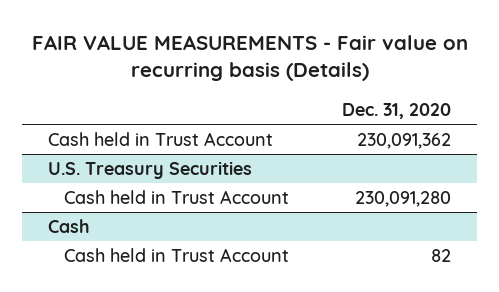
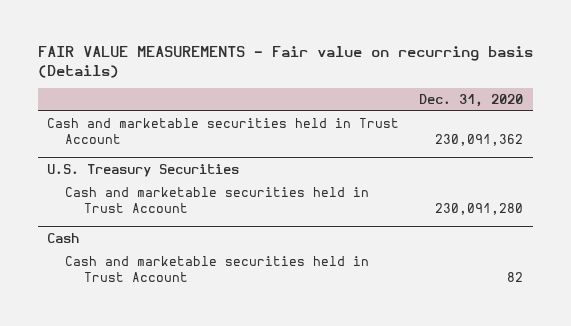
[48,131,274,146] Cash held in Trust Account -> [47,118,400,144] Cash and marketable securities held in Trust Account
[64,189,290,204] Cash held in Trust Account -> [65,187,370,213] Cash and marketable securities held in Trust Account
[64,247,290,262] Cash held in Trust Account -> [65,256,370,282] Cash and marketable securities held in Trust Account

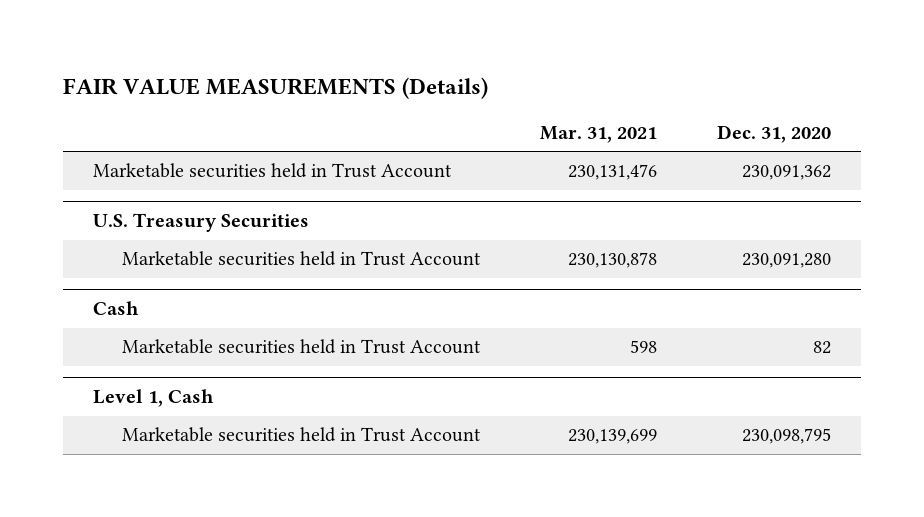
[37,45,533,78] FAIR VALUE MEASUREMENTS - Fair value on recurring basis (Details) -> [62,76,488,99] FAIR VALUE MEASUREMENTS (Details)
none -> [540,126,658,144] Mar. 31, 2021
[47,118,400,144] Cash and marketable securities held in Trust Account -> [92,163,452,179] Marketable securities held in Trust Account
[65,187,370,213] Cash and marketable securities held in Trust Account -> [122,251,482,267] Marketable securities held in Trust Account
[65,256,370,282] Cash and marketable securities held in Trust Account -> [122,339,482,355] Marketable securities held in Trust Account
none -> [92,389,214,408] Level 1, Cash
none -> [122,427,482,443] Marketable securities held in Trust Account

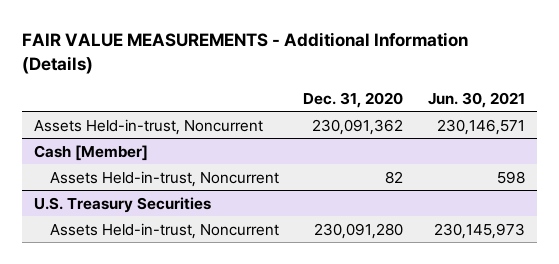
[62,76,488,99] FAIR VALUE MEASUREMENTS (Details) -> [22,31,469,74] FAIR VALUE MEASUREMENTS - Additional Information (Details)
[540,126,658,144] Mar. 31, 2021 -> none
none -> [427,91,525,108] Jun. 30, 2021
[92,163,452,179] Marketable securities held in Trust Account -> [34,118,264,135] Assets Held-in-trust, Noncurrent
none -> [34,144,149,161] Cash [Member]
none -> [49,170,279,187] Assets Held-in-trust, Noncurrent
[92,301,139,316] Cash -> none
[122,339,482,355] Marketable securities held in Trust Account -> none
[92,389,214,408] Level 1, Cash -> none
[122,427,482,443] Marketable securities held in Trust Account -> none
[122,251,482,267] Marketable securities held in Trust Account -> [49,222,279,239] Assets Held-in-trust, Noncurrent

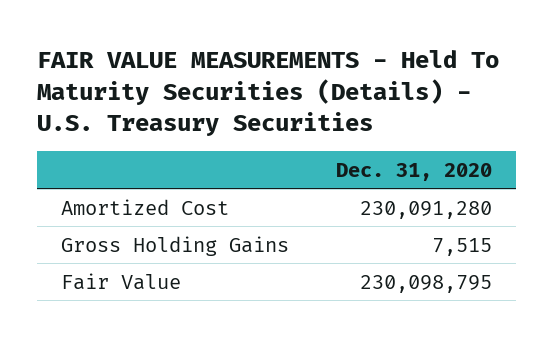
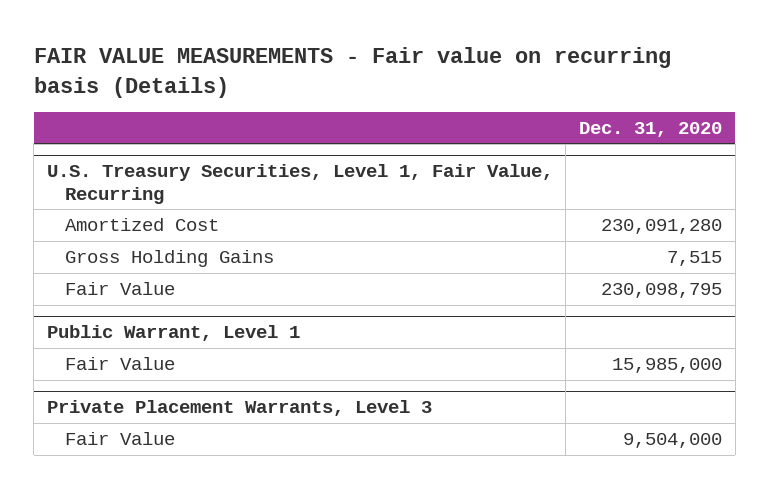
[36,50,499,136] FAIR VALUE MEASUREMENTS - Held To Maturity Securities (Details) - U.S. Treasury Securities -> [33,47,671,98] FAIR VALUE MEASUREMENTS - Fair value on recurring basis (Details)
none -> [46,164,553,204] U.S. Treasury Securities, Level 1, Fair Value, Recurring
none -> [46,325,300,342] Public Warrant, Level 1
none -> [64,357,175,371] Fair Value
none -> [46,400,432,417] Private Placement Warrants, Level 3
none -> [64,432,175,446] Fair Value

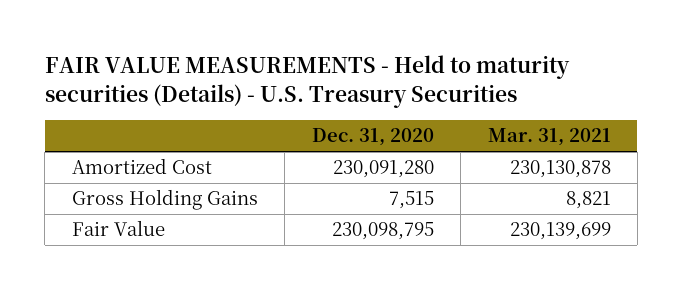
[33,47,671,98] FAIR VALUE MEASUREMENTS - Fair value on recurring basis (Details) -> [44,55,570,108] FAIR VALUE MEASUREMENTS - Held to maturity securities (Details) - U.S. Treasury Securities
none -> [487,128,611,147] Mar. 31, 2021
[46,164,553,204] U.S. Treasury Securities, Level 1, Fair Value, Recurring -> none
[46,325,300,342] Public Warrant, Level 1 -> none
[64,357,175,371] Fair Value -> none
[46,400,432,417] Private Placement Warrants, Level 3 -> none
[64,432,175,446] Fair Value -> none

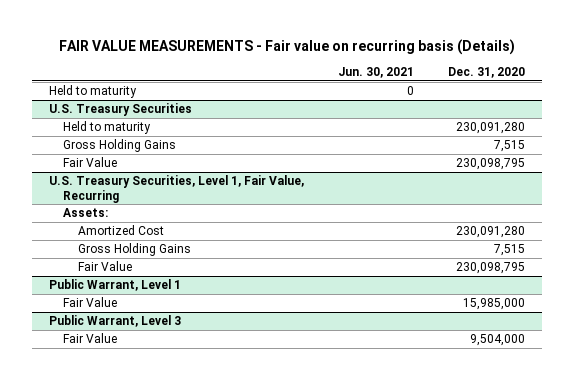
[44,55,570,108] FAIR VALUE MEASUREMENTS - Held to maturity securities (Details) - U.S. Treasury Securities -> [58,38,515,55] FAIR VALUE MEASUREMENTS - Fair value on recurring basis (Details)
[487,128,611,147] Mar. 31, 2021 -> none
none -> [337,67,414,79] Jun. 30, 2021
none -> [48,85,137,99] Held to maturity
none -> [48,103,192,117] U.S. Treasury Securities
none -> [63,121,152,135] Held to maturity
none -> [63,139,177,153] Gross Holding Gains
none -> [63,157,118,168] Fair Value
none -> [48,175,304,203] U.S. Treasury Securities, Level 1, Fair Value, Recurring
none -> [63,208,109,218] Assets:
none -> [48,279,181,292] Public Warrant, Level 1
none -> [63,297,118,308] Fair Value
none -> [48,315,181,328] Public Warrant, Level 3
none -> [63,333,118,344] Fair Value

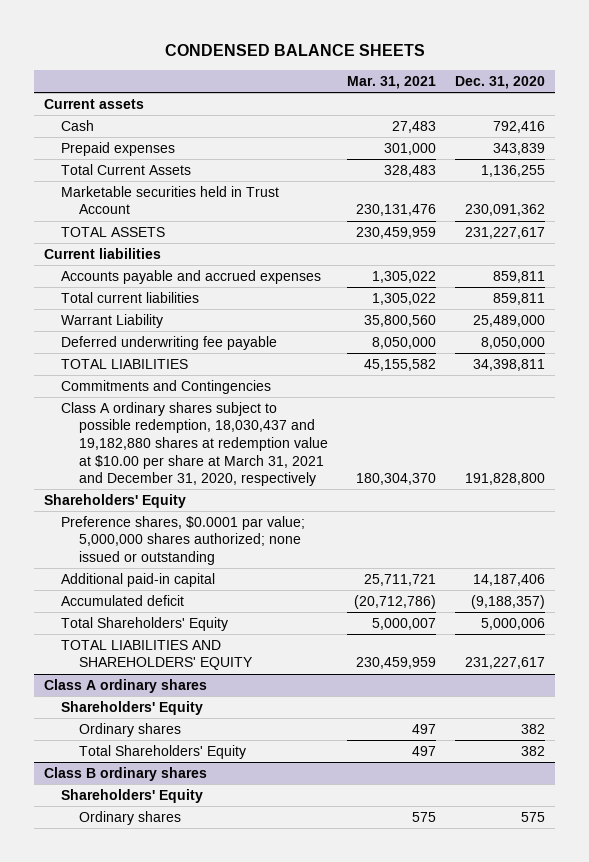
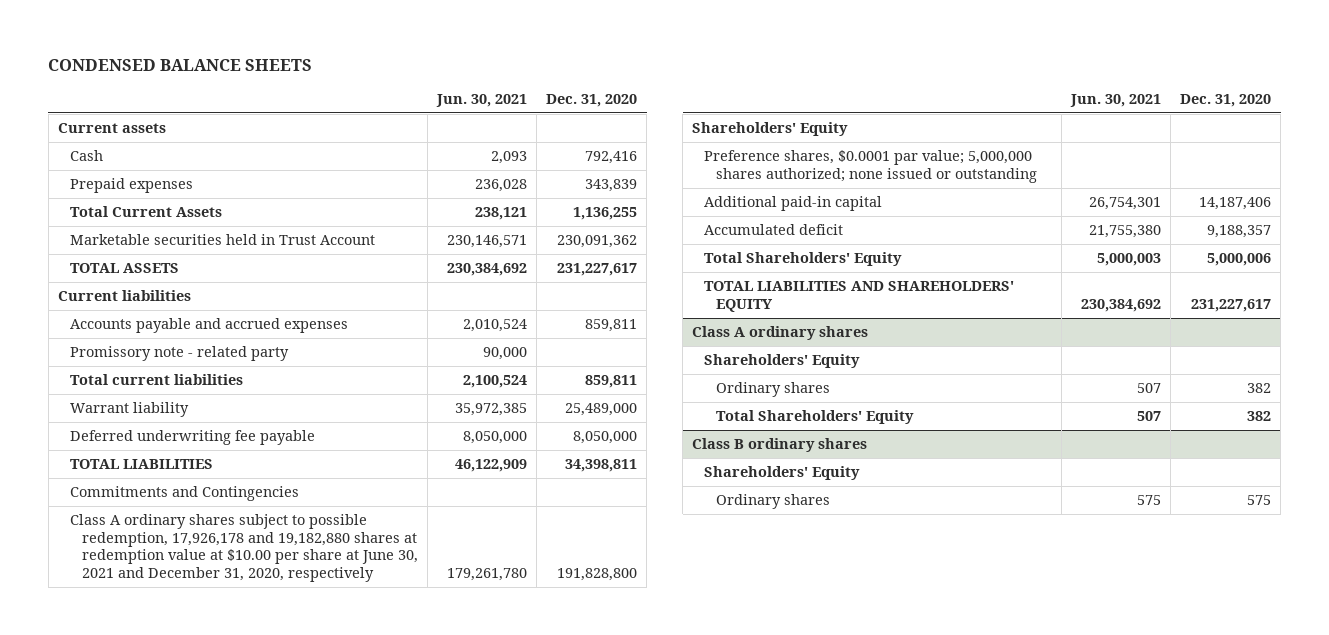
[347,75,437,89] Mar. 31, 2021 -> none
none -> [436,94,528,108] Jun. 30, 2021
none -> [70,346,290,362] Promissory note - related party
[61,313,164,328] Warrant Liability -> [70,402,190,418] Warrant liability
[61,401,328,487] Class A ordinary shares subject to possible redemption, 18,030,437 and 19,182,880 shares at redemption value at $10.00 per share at March 31, 2021 and December 31, 2020, respectively -> [70,514,419,582] Class A ordinary shares subject to possible redemption, 17,926,178 and 19,182,880 shares at redemption value at $10.00 per share at June 30, 2021 and December 31, 2020, respectively
[471,594,546,609] (9,188,357) -> [1207,225,1272,239] 9,188,357

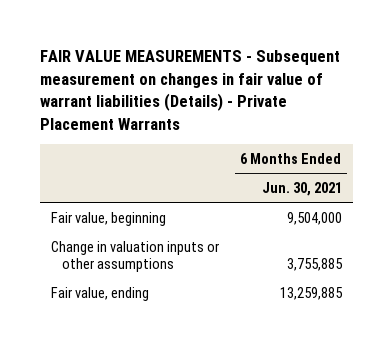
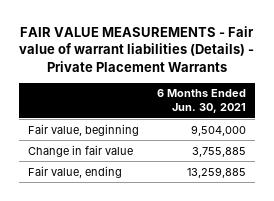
[39,50,340,130] FAIR VALUE MEASUREMENTS - Subsequent measurement on changes in fair value of warrant liabilities (Details) - Private Placement Warrants -> [19,25,255,72] FAIR VALUE MEASUREMENTS - Fair value of warrant liabilities (Details) - Private Placement Warrants
[50,240,219,272] Change in valuation inputs or other assumptions -> [28,144,134,157] Change in fair value

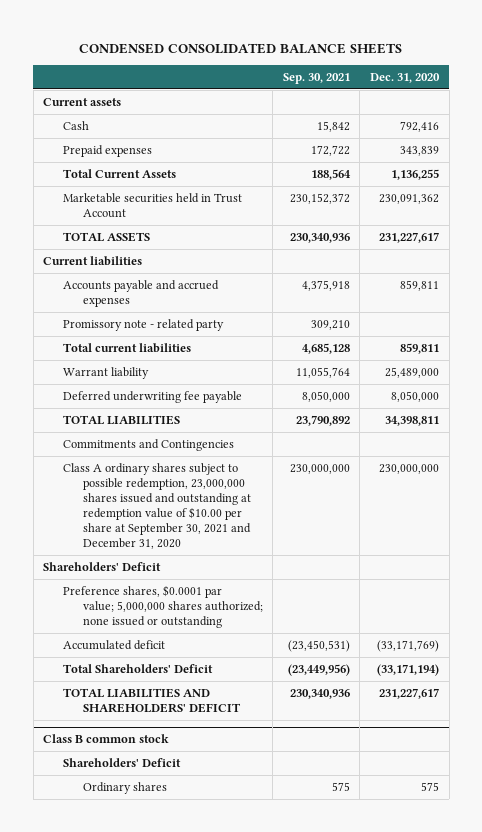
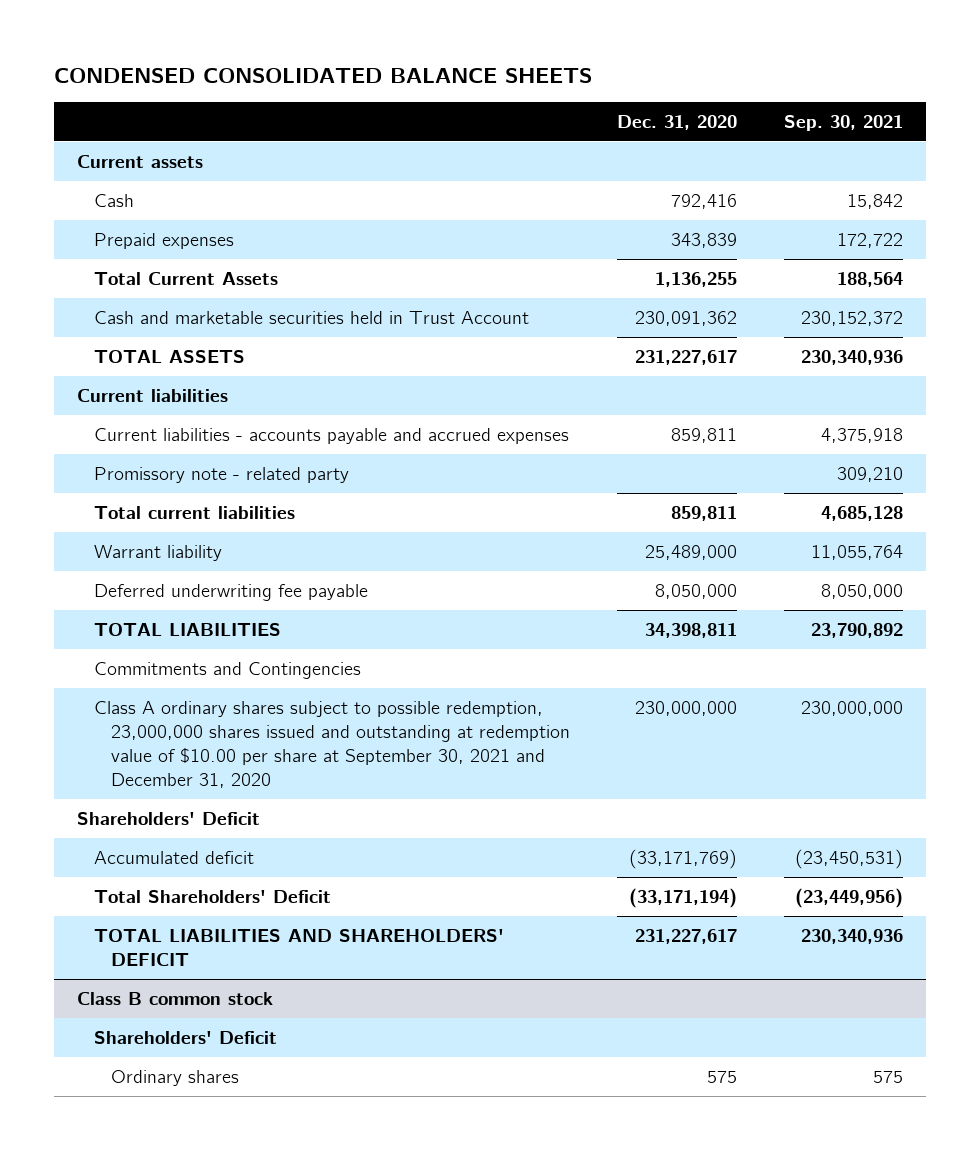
[63,192,243,218] Marketable securities held in Trust Account -> [93,310,529,324] Cash and marketable securities held in Trust Account
[63,279,220,307] Accounts payable and accrued expenses -> [93,427,569,444] Current liabilities - accounts payable and accrued expenses
[63,584,263,628] Preference shares, $0.0001 par value; 5,000,000 shares authorized; none issued or outstanding -> none

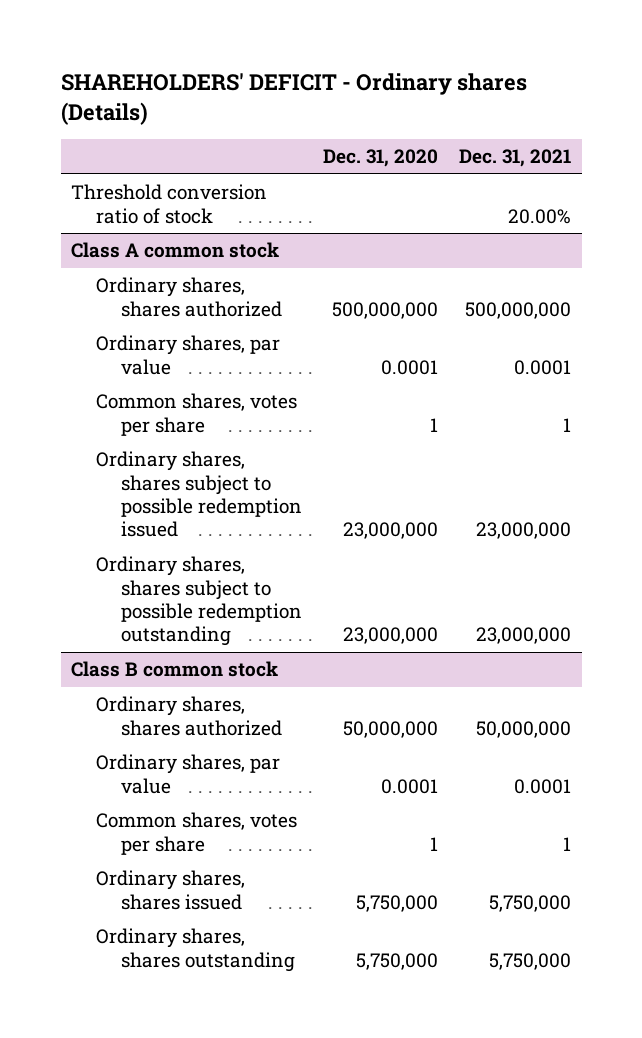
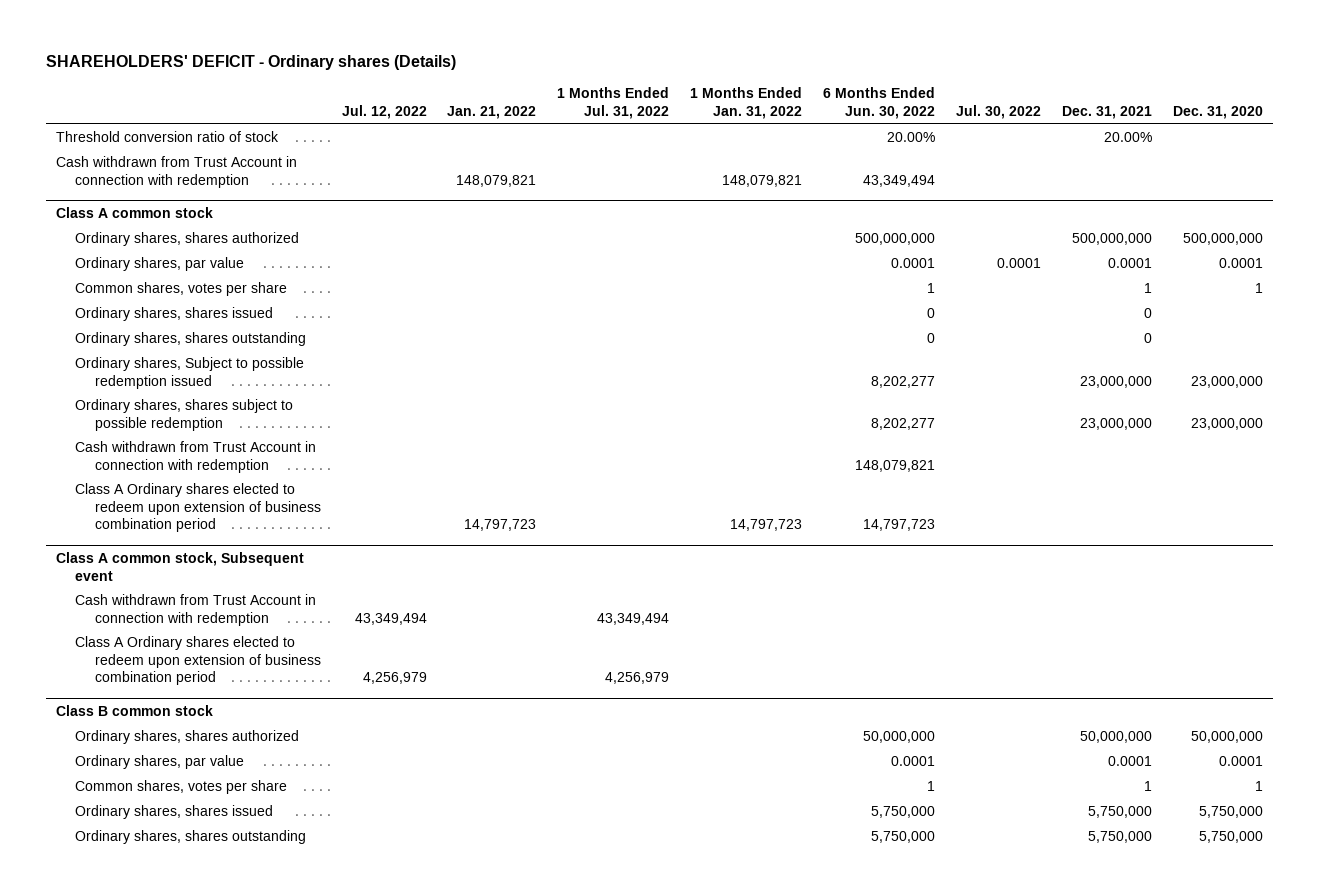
none -> [341,105,427,120] Jul. 12, 2022
none -> [447,106,537,120] Jan. 21, 2022
none -> [557,87,670,120] 1 Months Ended Jul. 31, 2022
none -> [690,87,803,120] 1 Months Ended Jan. 31, 2022
none -> [823,87,936,120] 6 Months Ended Jun. 30, 2022
none -> [956,105,1042,120] Jul. 30, 2022
none -> [56,156,298,188] Cash withdrawn from Trust Account in connection with redemption
none -> [75,307,274,322] Ordinary shares, shares issued
none -> [75,332,307,347] Ordinary shares, shares outstanding
[96,451,303,537] Ordinary shares, shares subject to possible redemption issued -> [75,357,305,389] Ordinary shares, Subject to possible redemption issued
[96,556,303,646] Ordinary shares, shares subject to possible redemption outstanding -> [75,399,294,431] Ordinary shares, shares subject to possible redemption
none -> [75,441,317,473] Cash withdrawn from Trust Account in connection with redemption
none -> [75,483,321,533] Class A Ordinary shares elected to redeem upon extension of business combination period
none -> [56,551,305,581] Class A common stock, Subsequent event
none -> [75,594,317,626] Cash withdrawn from Trust Account in connection with redemption
none -> [75,636,321,686] Class A Ordinary shares elected to redeem upon extension of business combination period

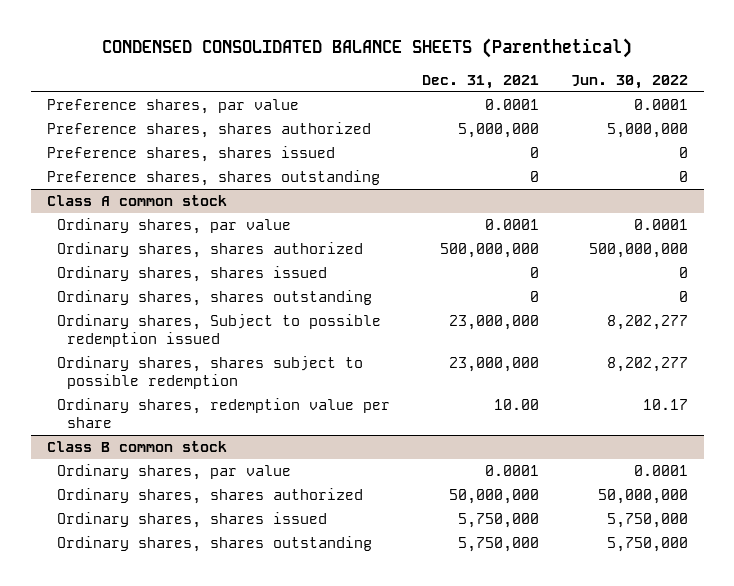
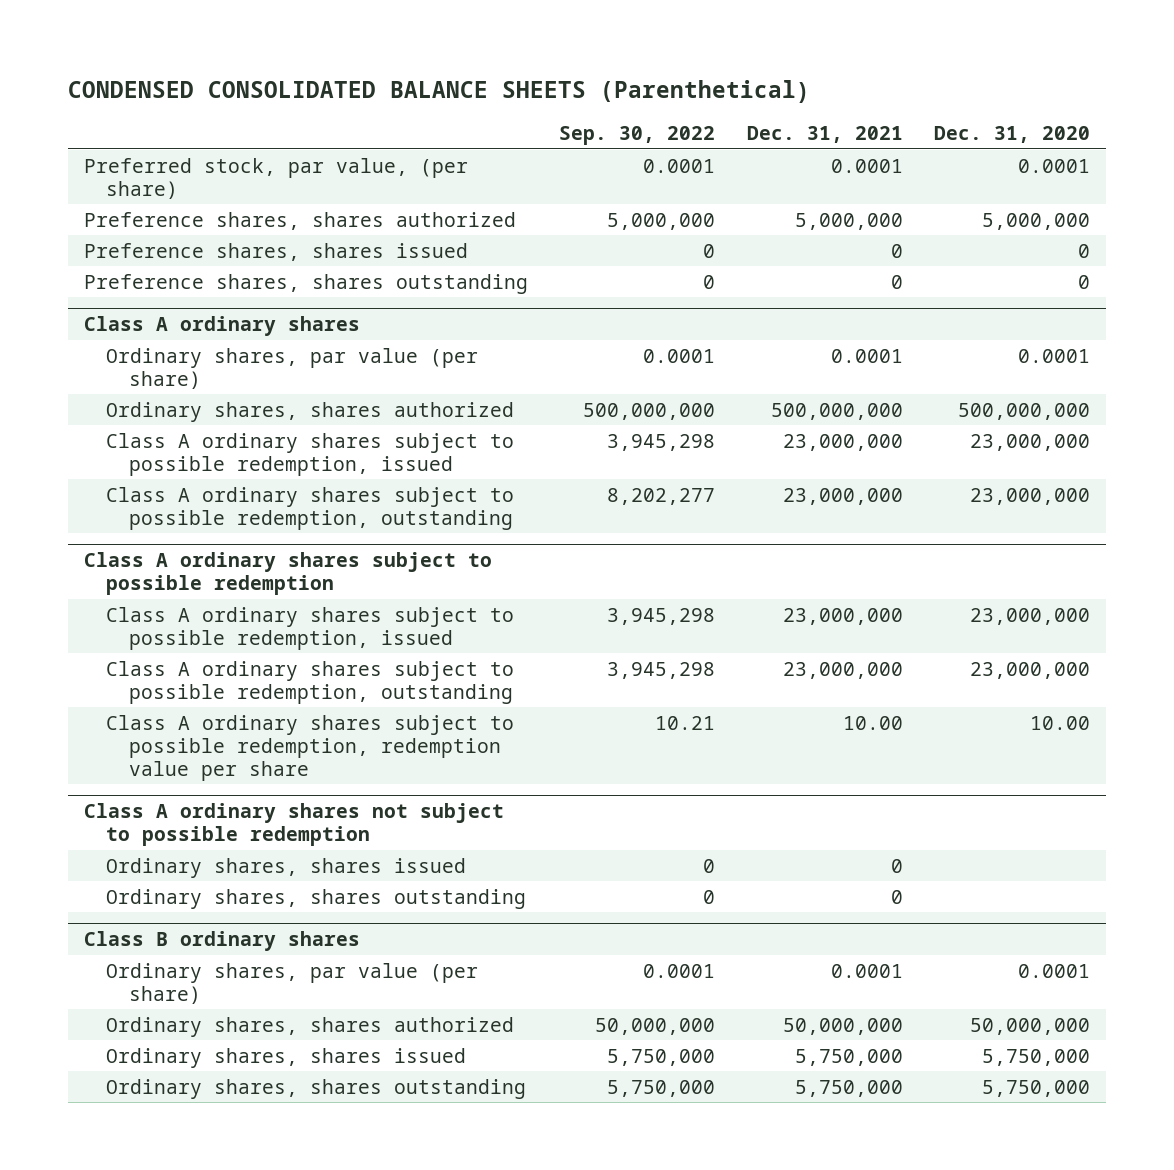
[570,74,688,89] Jun. 30, 2022 -> none
none -> [559,126,716,146] Sep. 30, 2022
none -> [934,126,1091,144] Dec. 31, 2020
[46,98,299,114] Preference shares, par value -> [83,157,468,199] Preferred stock, par value, (per share)
[46,194,227,206] Class A common stock -> [83,316,360,337] Class A ordinary shares
[56,217,291,234] Ordinary shares, par value -> [106,347,479,389] Ordinary shares, par value (per share)
none -> [106,432,515,476] Class A ordinary shares subject to possible redemption, issued
none -> [106,486,515,530] Class A ordinary shares subject to possible redemption, outstanding
none -> [83,552,492,596] Class A ordinary shares subject to possible redemption
none -> [106,606,515,650] Class A ordinary shares subject to possible redemption, issued
none -> [106,660,515,704] Class A ordinary shares subject to possible redemption, outstanding
none -> [106,714,515,781] Class A ordinary shares subject to possible redemption, redemption value per share
none -> [83,803,504,847] Class A ordinary shares not subject to possible redemption
[56,313,381,348] Ordinary shares, Subject to possible redemption issued -> none
[56,355,363,390] Ordinary shares, shares subject to possible redemption -> none
[56,397,390,429] Ordinary shares, redemption value per share -> none
[46,440,227,452] Class B common stock -> [83,931,360,952] Class B ordinary shares
[56,463,291,480] Ordinary shares, par value -> [106,962,479,1004] Ordinary shares, par value (per share)

